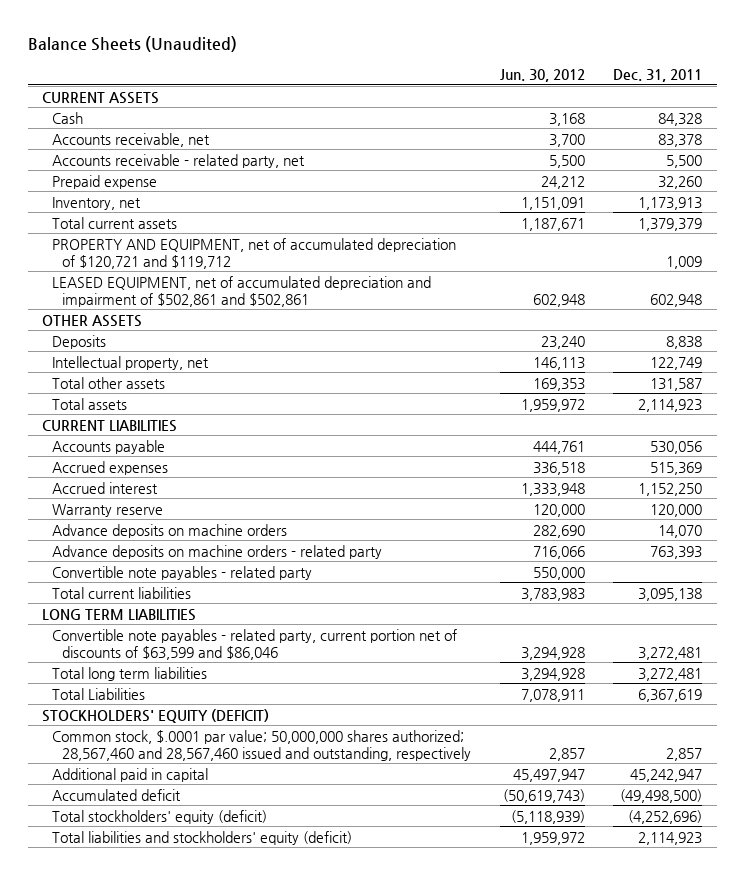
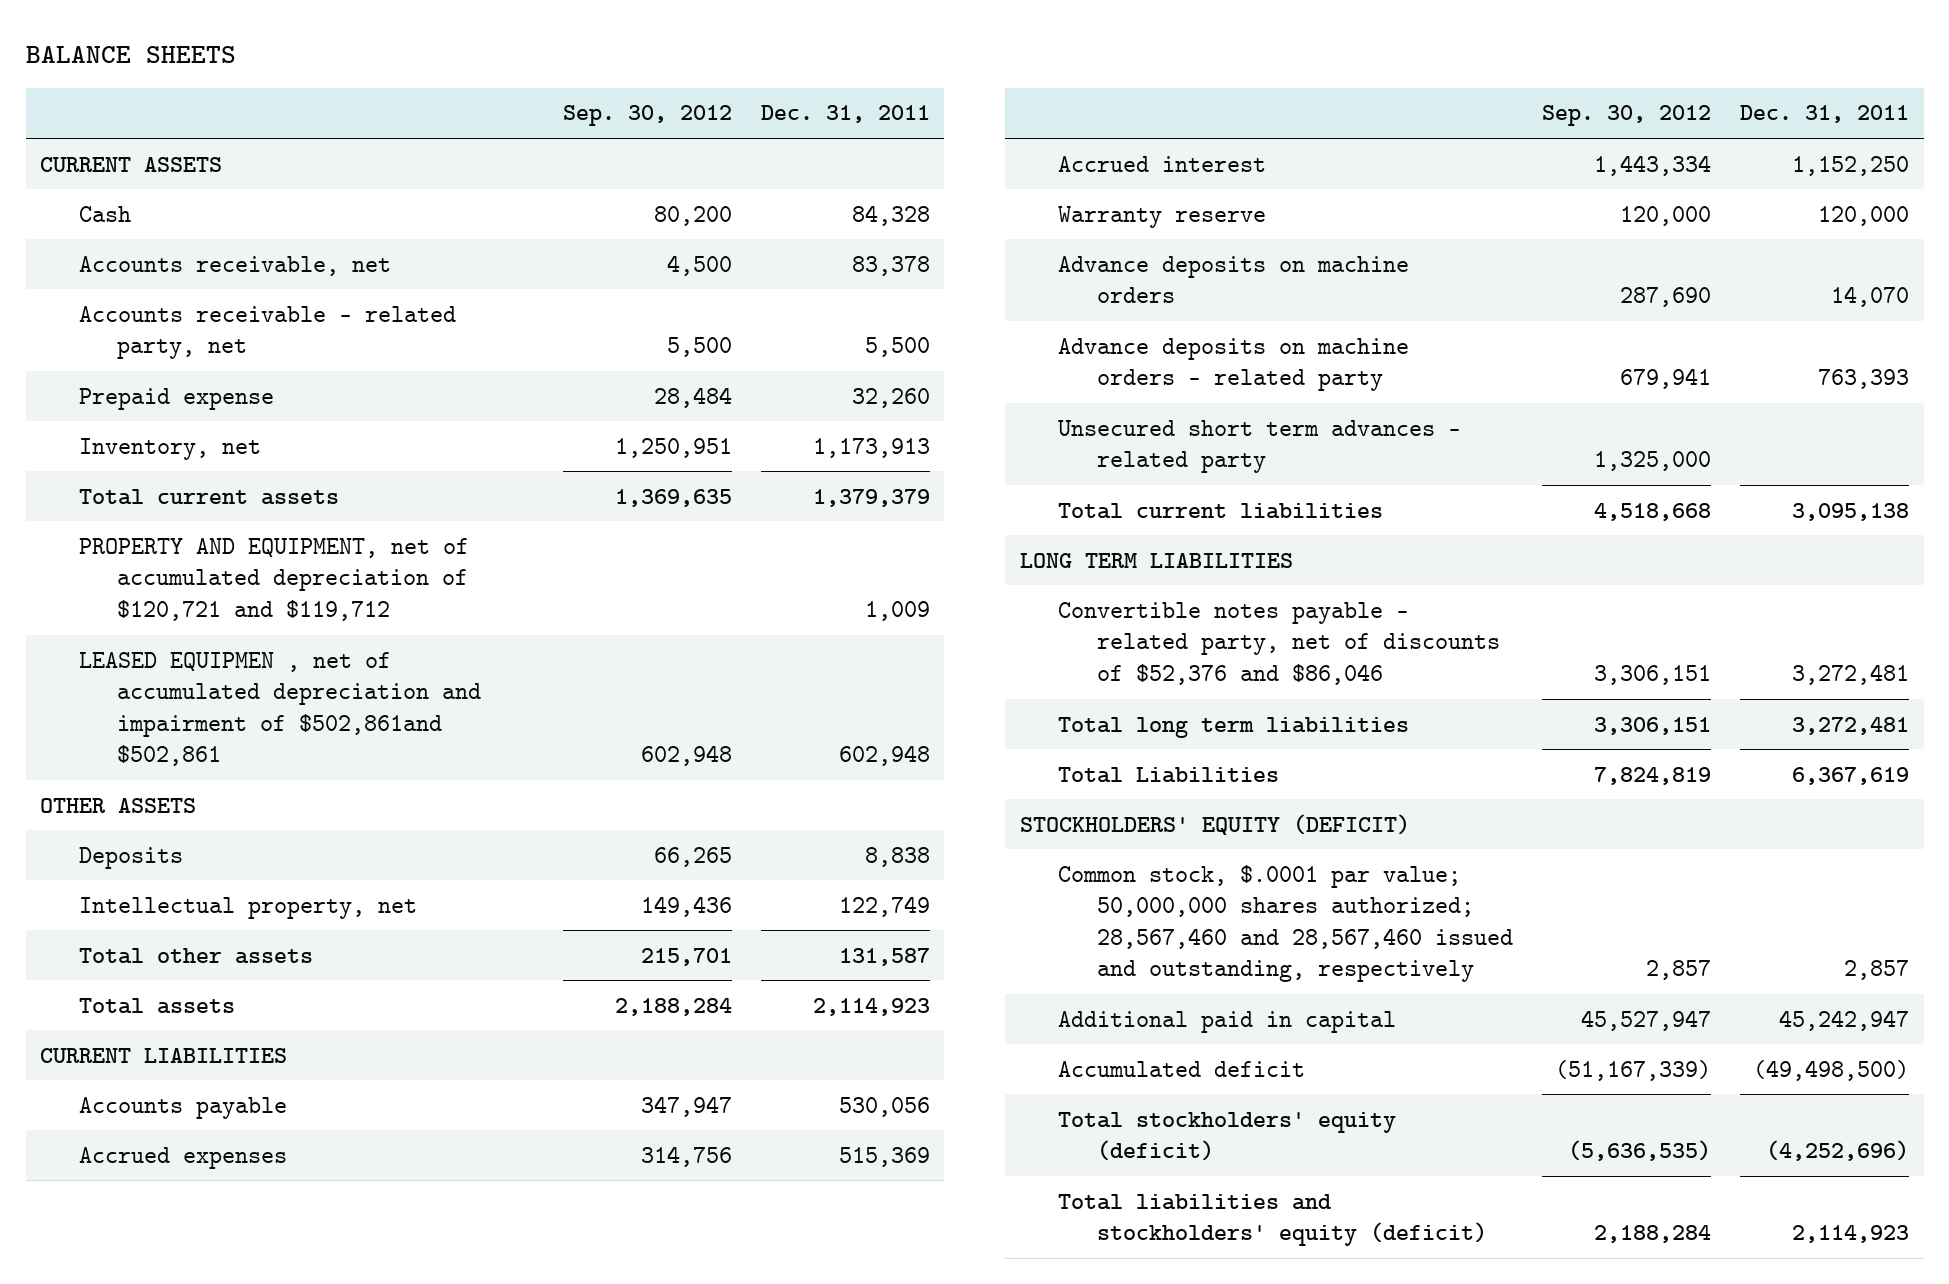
[27,36,237,53] Balance Sheets (Unaudited) -> [25,46,236,64] BALANCE SHEETS
[499,69,585,83] Jun. 30, 2012 -> none
none -> [562,105,732,127] Sep. 30, 2012
[51,275,431,307] LEASED EQUIPMENT, net of accumulated depreciation and impairment of $502,861 and $502,861 -> [78,651,482,767] LEASED EQUIPMEN , net of accumulated depreciation and impairment of $502,861and $502,861
[51,565,312,580] Convertible note payables - related party -> [1058,419,1462,474] Unsecured short term advances - related party
[51,628,457,660] Convertible note payables - related party, current portion net of discounts of $63,599 and $86,046 -> [1058,601,1501,685] Convertible notes payable - related party, net of discounts of $52,376 and $86,046

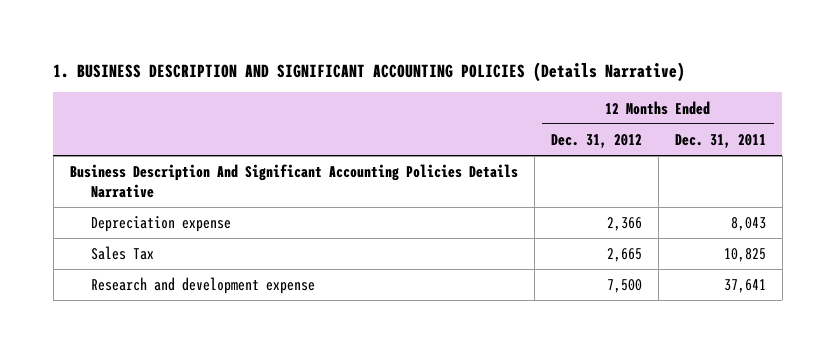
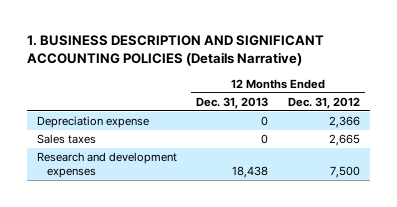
[674,133,766,148] Dec. 31, 2011 -> none
none -> [196,96,269,109] Dec. 31, 2013
[69,164,518,198] Business Description And Significant Accounting Policies Details Narrative -> none
[90,246,154,261] Sales Tax -> [36,134,96,145] Sales taxes
[90,277,315,295] Research and development expense -> [36,152,177,179] Research and development expenses

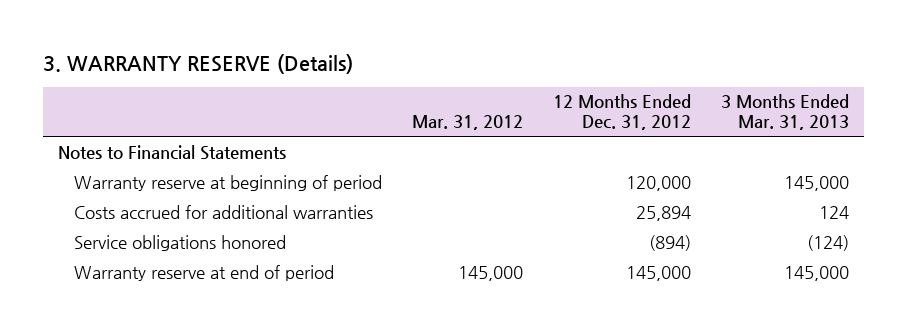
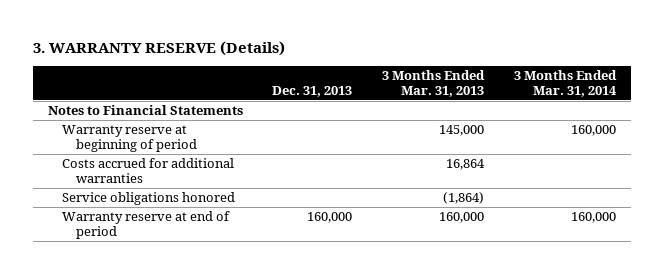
[412,115,524,131] Mar. 31, 2012 -> none
[553,94,692,131] 12 Months Ended Dec. 31, 2012 -> none
none -> [272,86,353,98] Dec. 31, 2013
none -> [513,69,617,98] 3 Months Ended Mar. 31, 2014
[819,205,850,219] 124 -> [446,158,486,170] 16,864
[807,234,850,251] (124) -> [443,191,485,204] (1,864)
[784,265,850,281] 145,000 -> [439,211,485,223] 160,000

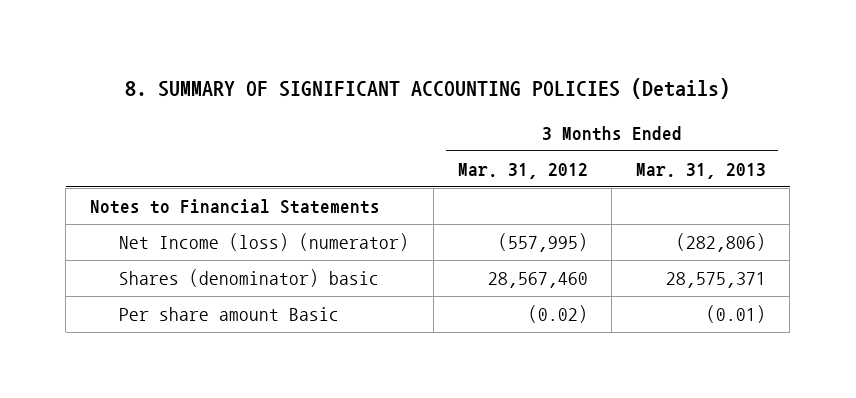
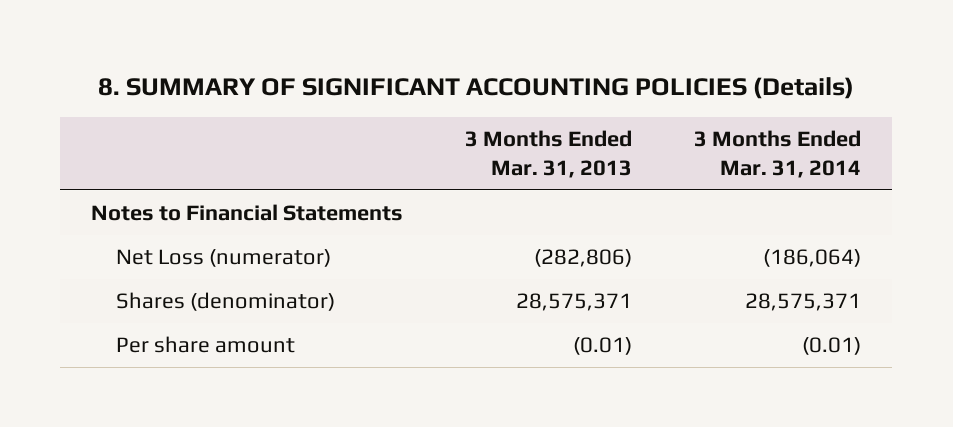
[457,162,588,179] Mar. 31, 2012 -> none
none -> [694,130,862,178] 3 Months Ended Mar. 31, 2014
[119,233,410,252] Net Income (loss) (numerator) -> [116,249,332,268] Net Loss (numerator)
[119,269,380,288] Shares (denominator) basic -> [116,292,336,312] Shares (denominator)
[119,307,340,322] Per share amount Basic -> [116,336,296,354] Per share amount

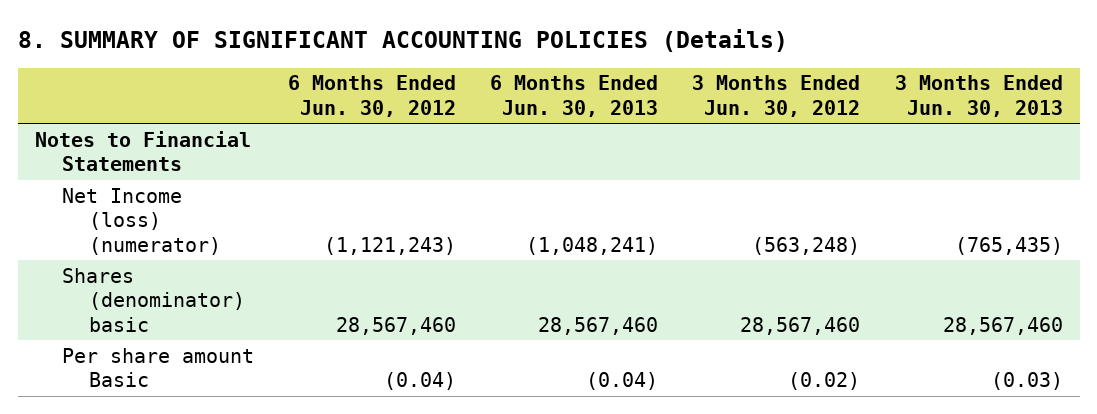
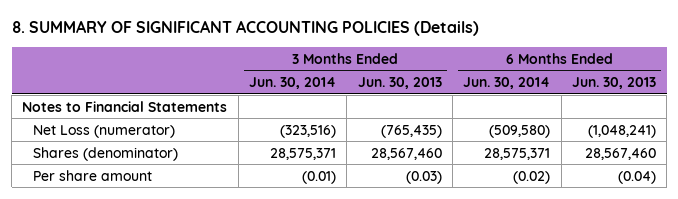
[288,75,457,117] 6 Months Ended Jun. 30, 2012 -> none
[692,75,861,117] 3 Months Ended Jun. 30, 2012 -> none
none -> [249,77,337,90] Jun. 30, 2014
none -> [463,77,551,90] Jun. 30, 2014
[61,187,222,255] Net Income (loss) (numerator) -> [32,124,175,138] Net Loss (numerator)
[61,267,246,332] Shares (denominator) basic -> [32,146,178,161] Shares (denominator)
[61,347,254,388] Per share amount Basic -> [32,169,152,181] Per share amount

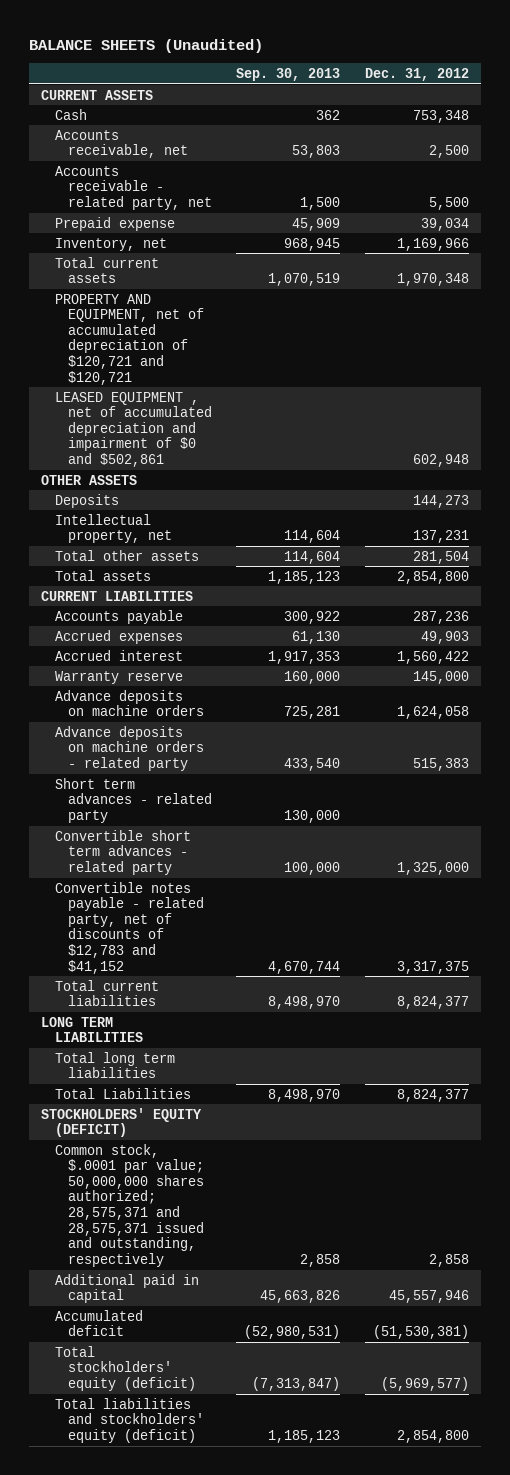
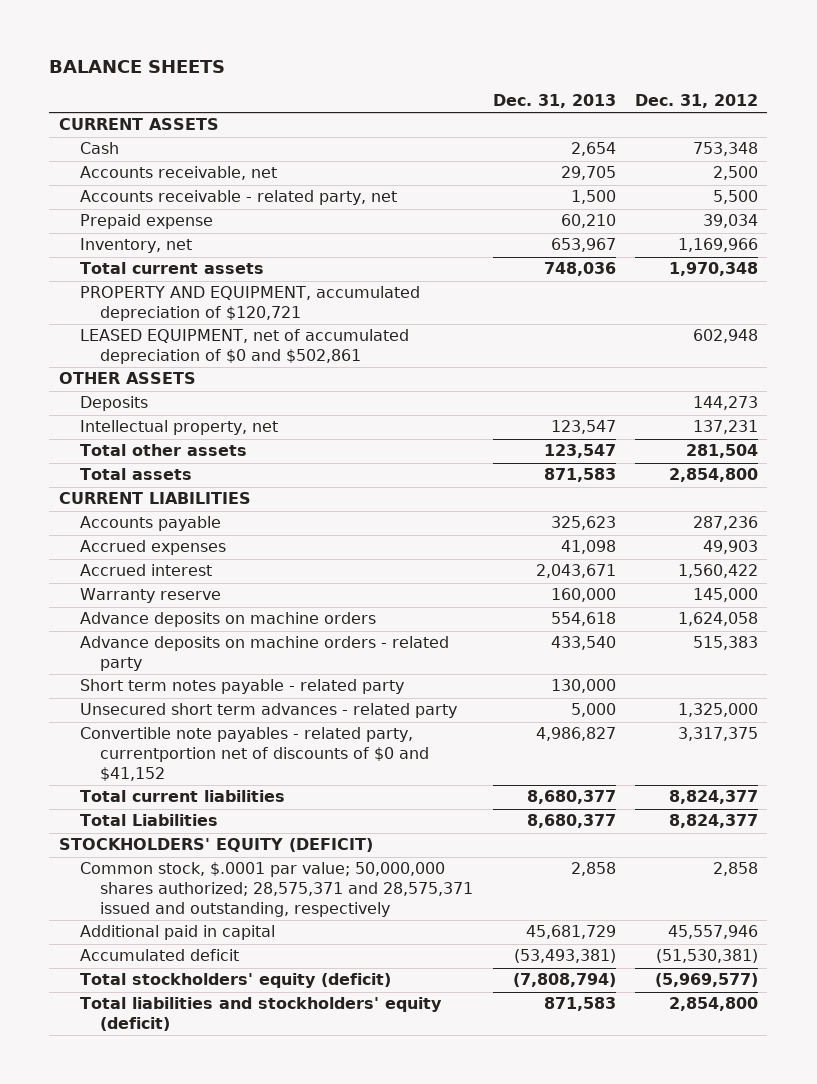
[29,38,264,53] BALANCE SHEETS (Unaudited) -> [49,60,226,74] BALANCE SHEETS
[236,67,341,81] Sep. 30, 2013 -> none
none -> [492,94,616,109] Dec. 31, 2013
[54,293,205,385] PROPERTY AND EQUIPMENT, net of accumulated depreciation of $120,721 and $120,721 -> [79,286,420,322] PROPERTY AND EQUIPMENT, accumulated depreciation of $120,721
[54,391,213,468] LEASED EQUIPMENT , net of accumulated depreciation and impairment of $0 and $502,861 -> [79,329,409,365] LEASED EQUIPMENT, net of accumulated depreciation of $0 and $502,861
[54,777,213,823] Short term advances - related party -> [79,679,404,695] Short term notes payable - related party
[54,829,191,875] Convertible short term advances - related party -> [79,703,457,719] Unsecured short term advances - related party
[54,881,205,974] Convertible notes payable - related party, net of discounts of $12,783 and $41,152 -> [79,727,430,782] Convertible note payables - related party, currentportion net of discounts of $0 and $41,152
[41,1016,143,1043] LONG TERM LIABILITIES -> none
[54,1051,175,1079] Total long term liabilities -> none

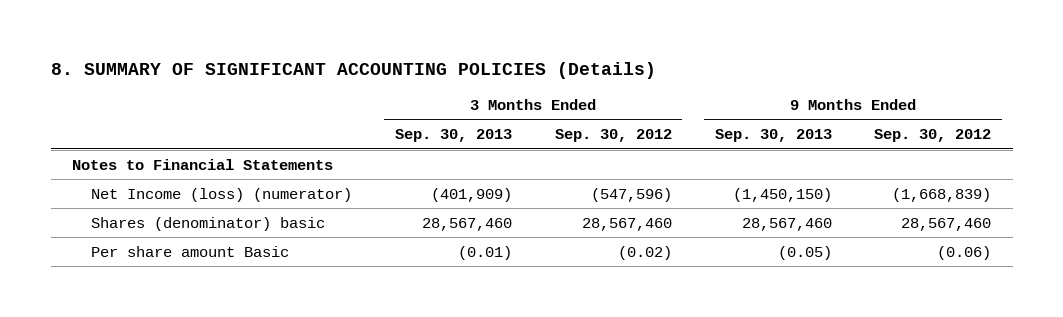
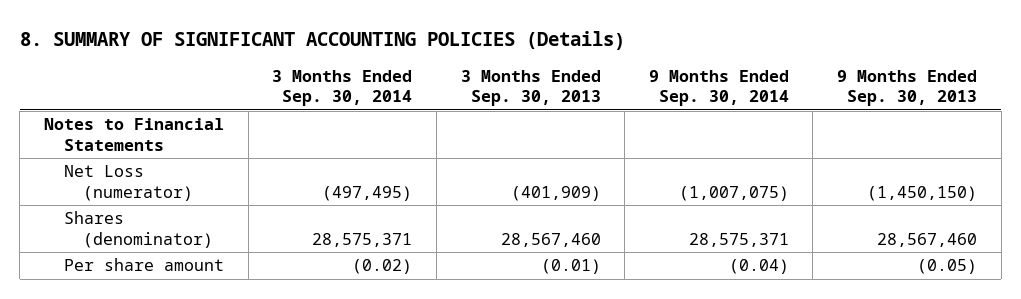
[554,129,672,143] Sep. 30, 2012 -> none
[874,129,992,143] Sep. 30, 2012 -> none
none -> [272,69,413,107] 3 Months Ended Sep. 30, 2014
none -> [648,69,789,107] 9 Months Ended Sep. 30, 2014
[91,187,353,202] Net Income (loss) (numerator) -> [63,165,193,201] Net Loss (numerator)
[91,216,326,231] Shares (denominator) basic -> [63,211,213,248] Shares (denominator)
[91,245,290,257] Per share amount Basic -> [63,258,224,272] Per share amount

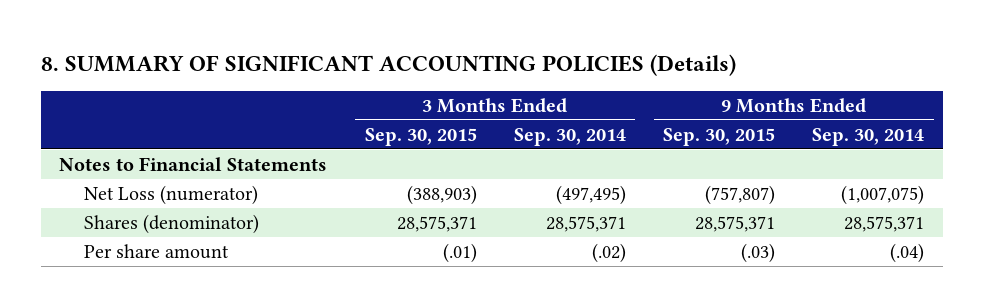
[460,69,601,107] 3 Months Ended Sep. 30, 2013 -> none
[836,69,977,107] 9 Months Ended Sep. 30, 2013 -> none
none -> [364,127,477,146] Sep. 30, 2015
none -> [663,127,776,146] Sep. 30, 2015
[352,259,413,275] (0.02) -> [591,242,626,263] (.02)
[728,259,789,275] (0.04) -> [890,242,925,263] (.04)

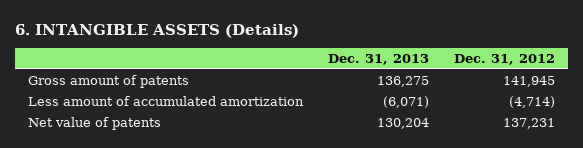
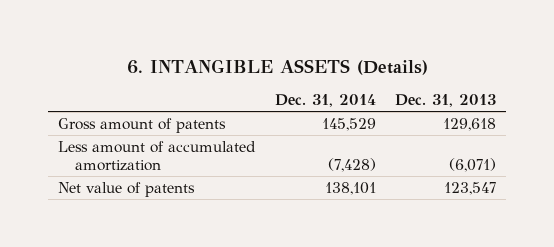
[454,54,556,66] Dec. 31, 2012 -> none
none -> [274,94,376,108] Dec. 31, 2014
[377,76,430,88] 136,275 -> [442,117,496,131] 129,618
[377,118,430,130] 130,204 -> [443,181,496,195] 123,547

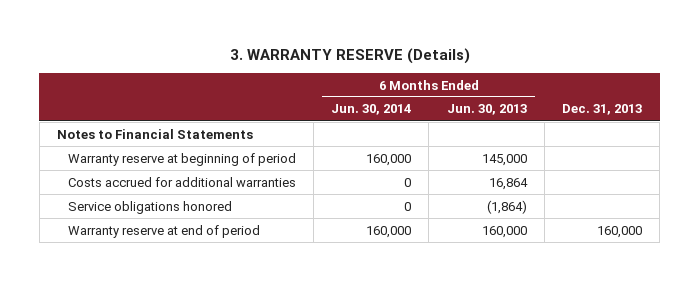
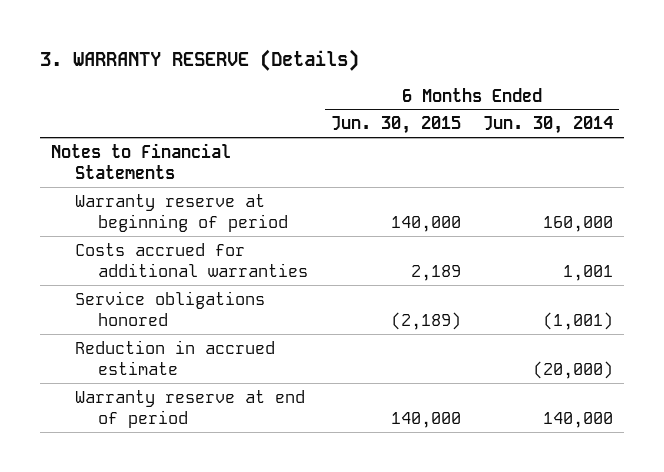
[446,104,527,116] Jun. 30, 2013 -> none
[562,104,643,116] Dec. 31, 2013 -> none
none -> [330,116,461,135] Jun. 30, 2015
[404,177,412,187] 0 -> [562,265,613,282] 1,001
[404,201,412,211] 0 -> [542,312,613,331] (1,001)
none -> [74,339,275,376] Reduction in accrued estimate
[366,225,412,238] 160,000 -> [542,412,613,429] 140,000

